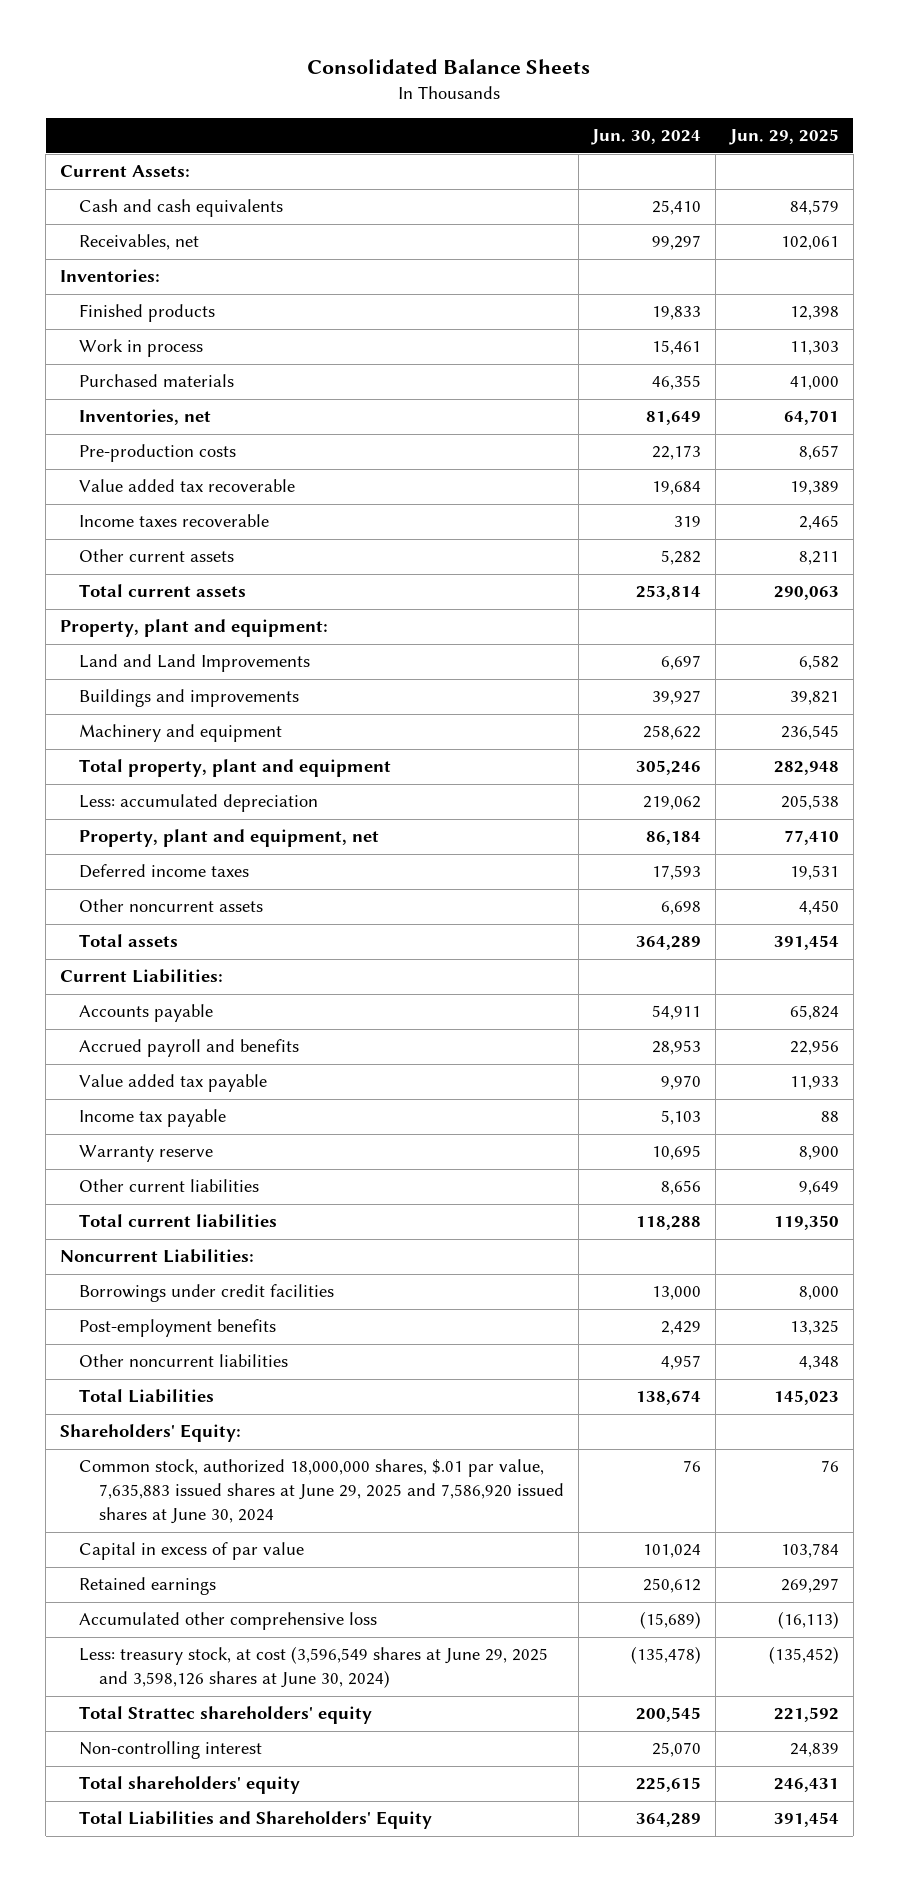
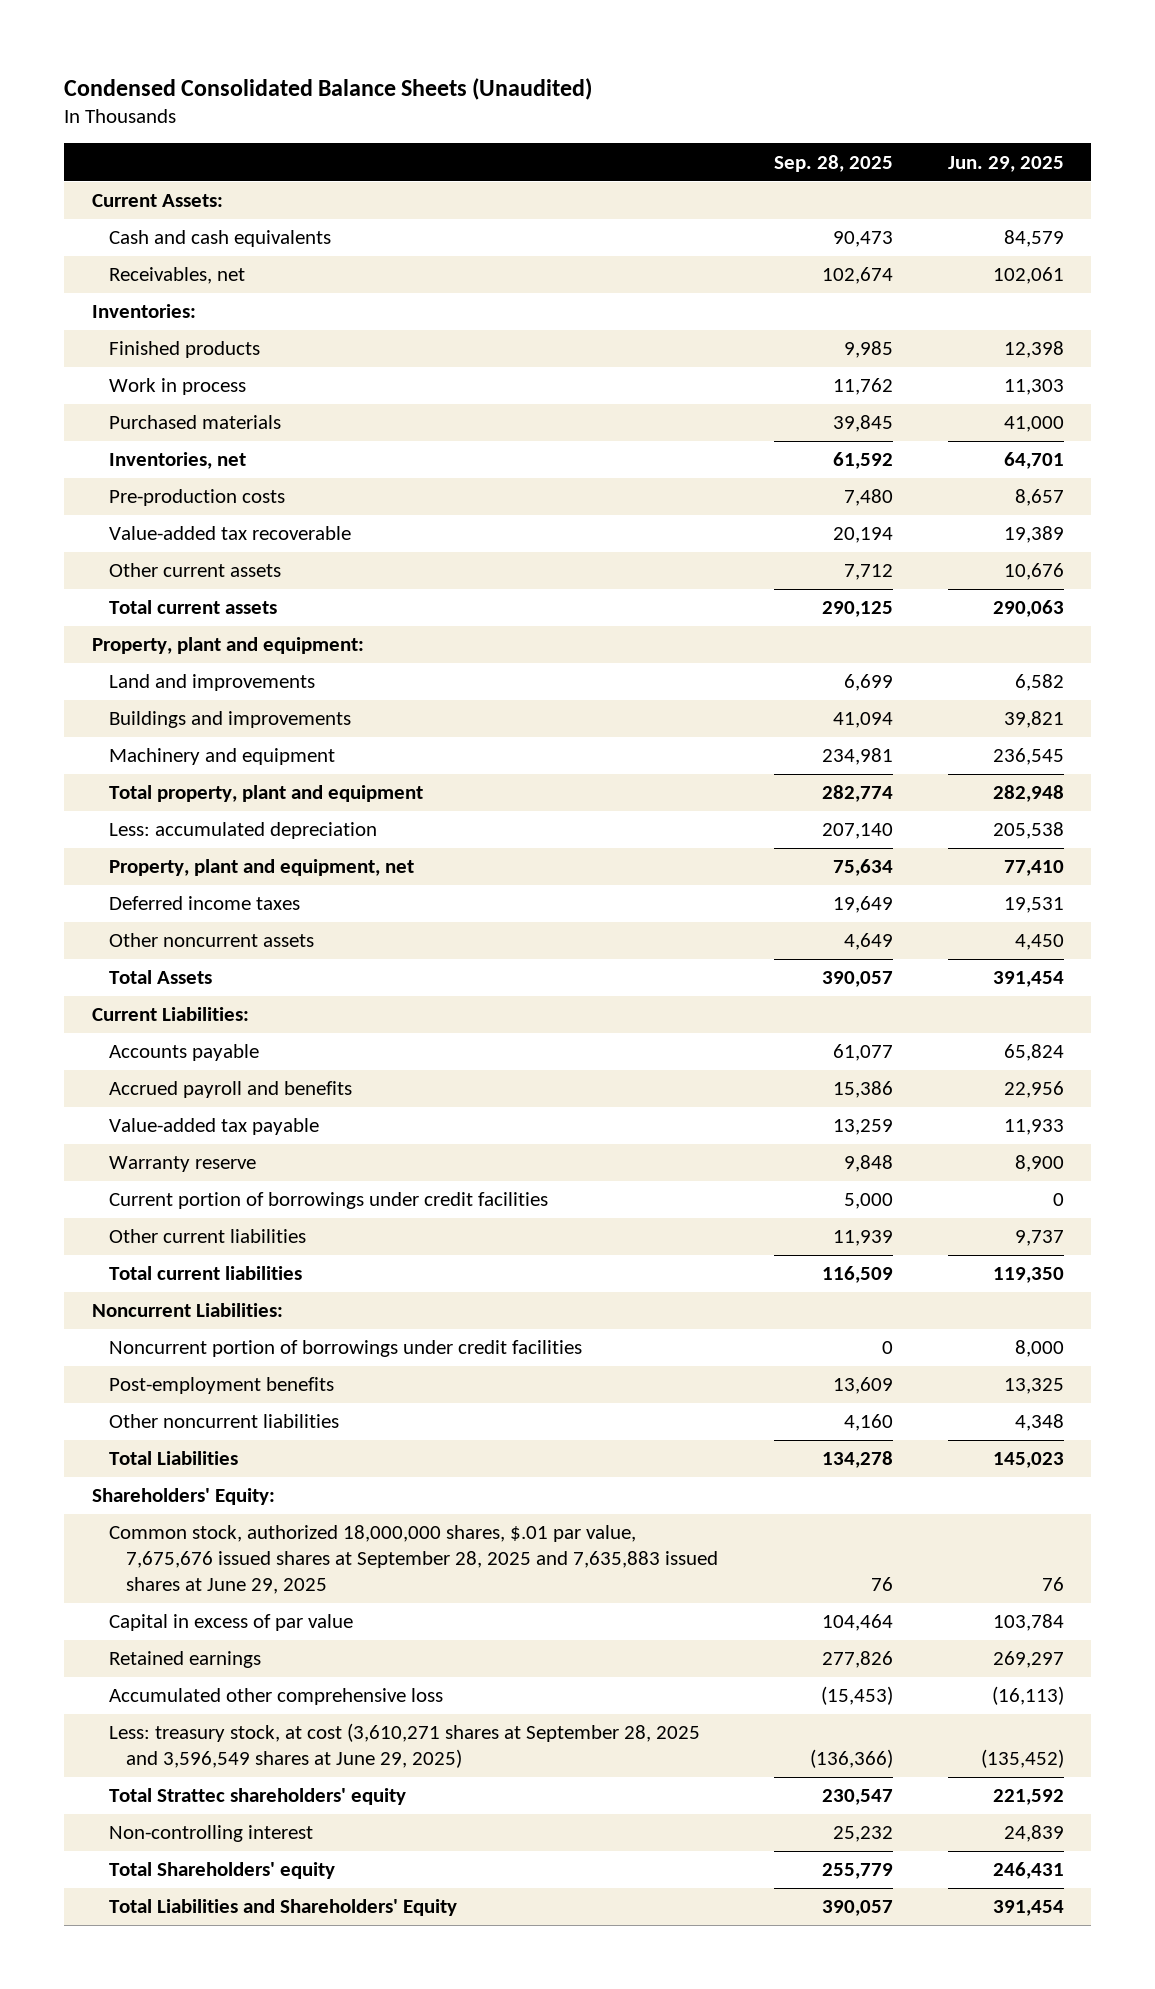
[307,59,591,75] Consolidated Balance Sheets -> [64,77,593,100] Condensed Consolidated Balance Sheets (Unaudited)
[591,129,702,146] Jun. 30, 2024 -> none
none -> [773,154,893,172] Sep. 28, 2025
[79,514,270,528] Income taxes recoverable -> none
[79,479,296,493] Value added tax recoverable -> [108,526,351,541] Value-added tax recoverable
[799,551,840,566] 8,211 -> [1003,563,1064,581] 10,676
[79,654,311,673] Land and Land Improvements -> [108,674,315,692] Land and improvements
[79,934,179,948] Total assets -> [108,970,212,985] Total Assets
[79,1109,227,1128] Income tax payable -> none
[79,1074,268,1093] Value added tax payable -> [108,1118,319,1136] Value-added tax payable
none -> [108,1192,548,1210] Current portion of borrowings under credit facilities
[799,1181,840,1196] 9,649 -> [1014,1230,1064,1247] 9,737
[79,1284,335,1303] Borrowings under credit facilities -> [108,1340,582,1358] Noncurrent portion of borrowings under credit facilities
[79,1459,564,1525] Common stock, authorized 18,000,000 shares, $.01 par value, 7,635,883 issued shares at June 29, 2025 and 7,586,920 issued shares at June 30, 2024 -> [108,1525,719,1594] Common stock, authorized 18,000,000 shares, $.01 par value, 7,675,676 issued shares at September 28, 2025 and 7,635,883 issued shares at June 29, 2025
[79,1646,549,1689] Less: treasury stock, at cost (3,596,549 shares at June 29, 2025 and 3,598,126 shares at June 30, 2024) -> [108,1723,700,1768] Less: treasury stock, at cost (3,610,271 shares at September 28, 2025 and 3,596,549 shares at June 29, 2025)
[79,1776,301,1795] Total shareholders' equity -> [108,1862,335,1880] Total Shareholders' equity

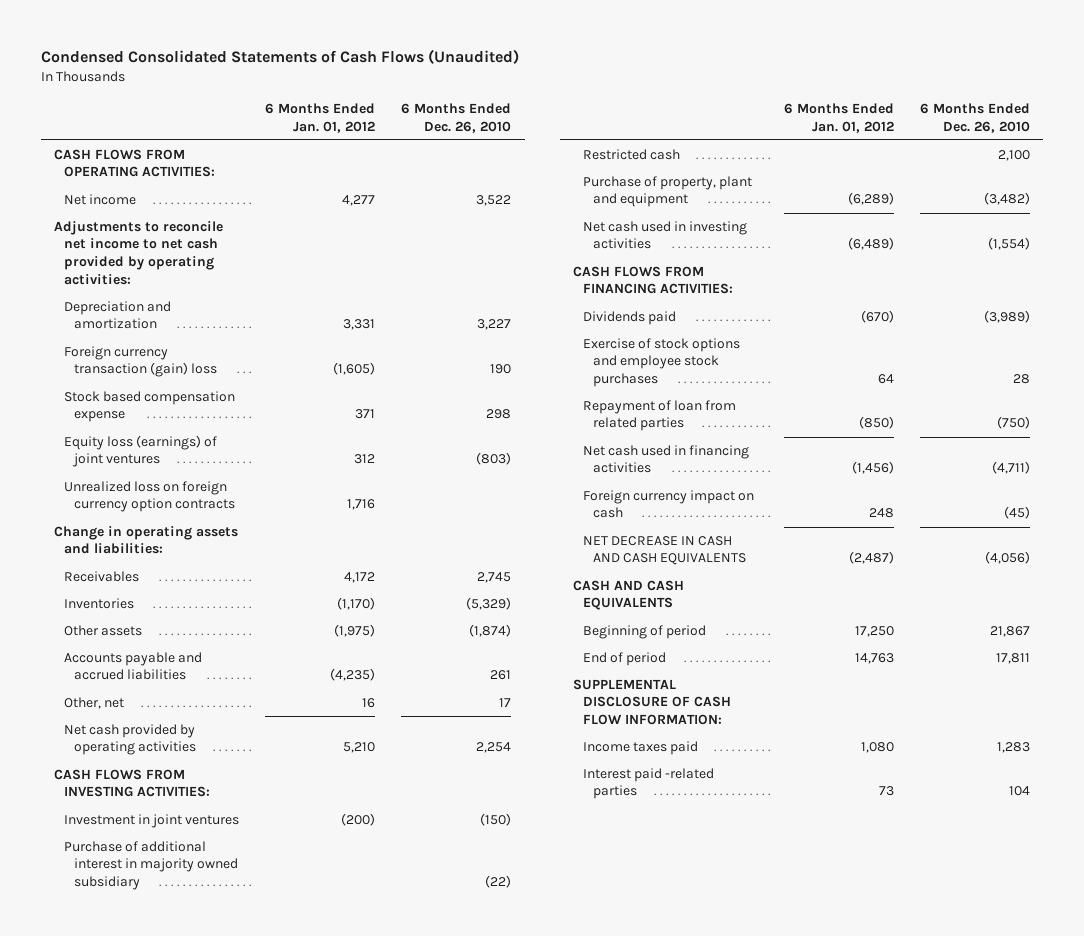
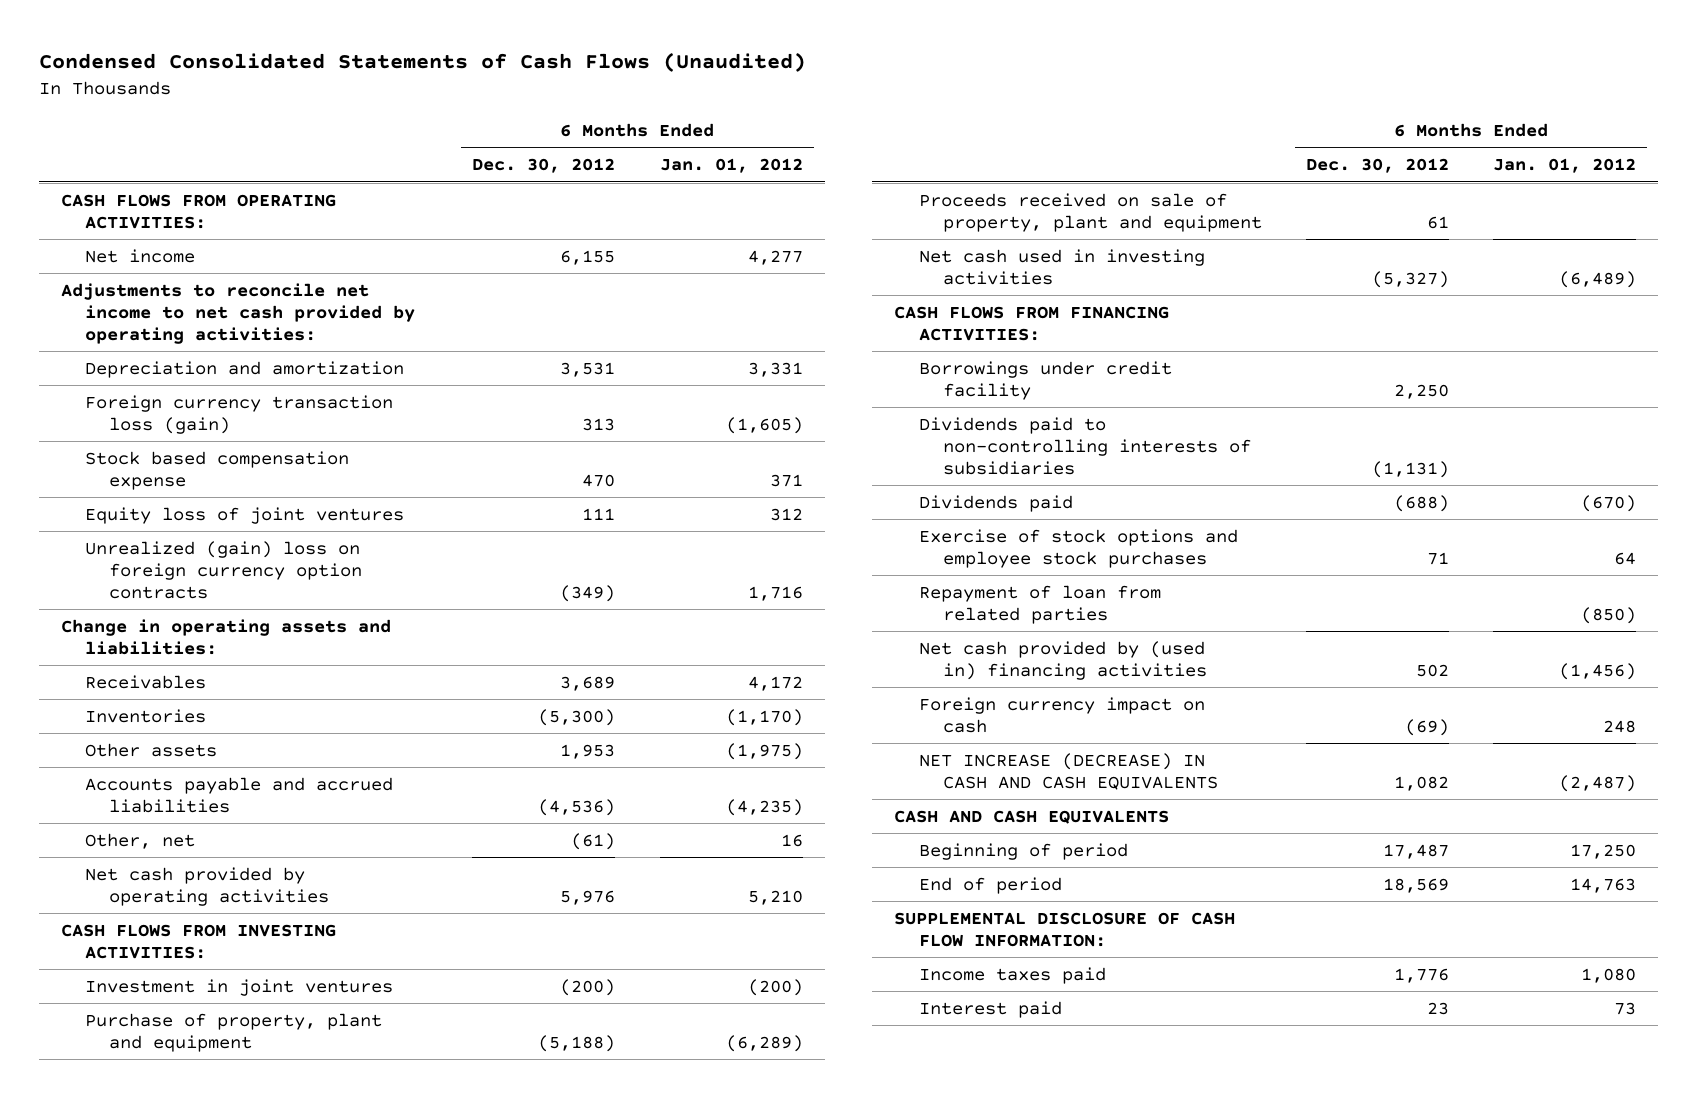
[401,103,512,133] 6 Months Ended Dec. 26, 2010 -> none
none -> [472,158,616,174] Dec. 30, 2012
[63,345,217,378] Foreign currency transaction (gain) loss -> [85,394,394,434] Foreign currency transaction loss (gain)
[63,434,217,468] Equity loss (earnings) of joint ventures -> [85,506,405,524] Equity loss of joint ventures
[63,480,235,513] Unrealized loss on foreign currency option contracts -> [85,540,363,599] Unrealized (gain) loss on foreign currency option contracts
[63,840,238,891] Purchase of additional interest in majority owned subsidiary -> none
[582,148,680,160] Restricted cash -> none
none -> [918,192,1262,232] Proceeds received on sale of property, plant and equipment
none -> [918,360,1172,400] Borrowings under credit facility
none -> [918,416,1251,475] Dividends paid to non-controlling interests of subsidiaries
[582,444,749,474] Net cash used in financing activities -> [918,640,1207,680] Net cash provided by (used in) financing activities
[582,535,746,566] NET DECREASE IN CASH AND CASH EQUIVALENTS -> [918,752,1218,790] NET INCREASE (DECREASE) IN CASH AND CASH EQUIVALENTS
[582,767,714,800] Interest paid -related parties -> [918,1000,1062,1018] Interest paid

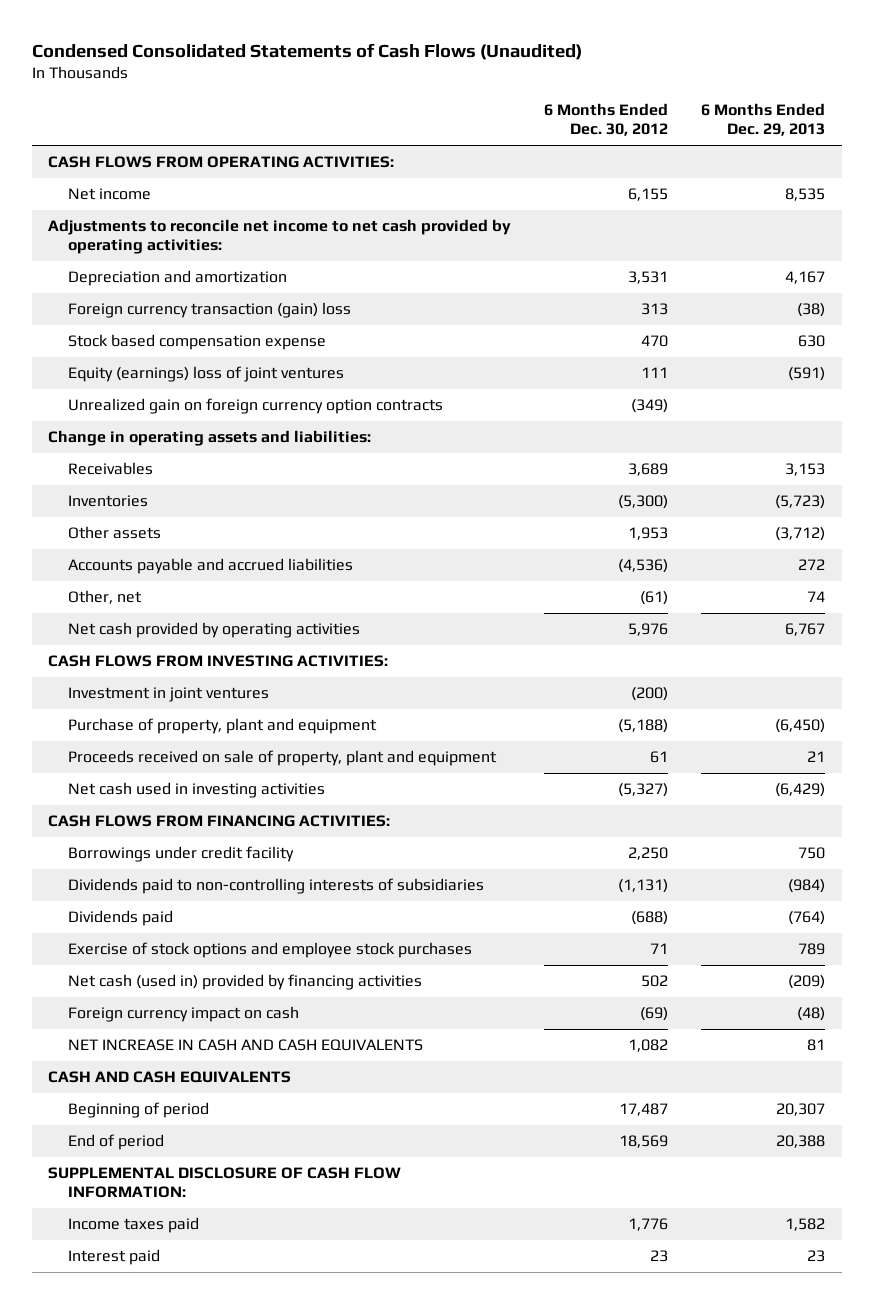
[659,158,803,174] Jan. 01, 2012 -> none
none -> [701,103,826,137] 6 Months Ended Dec. 29, 2013
[85,394,394,434] Foreign currency transaction loss (gain) -> [67,302,351,319] Foreign currency transaction (gain) loss
[85,506,405,524] Equity loss of joint ventures -> [67,366,344,383] Equity (earnings) loss of joint ventures
[85,540,363,599] Unrealized (gain) loss on foreign currency option contracts -> [67,398,443,415] Unrealized gain on foreign currency option contracts
[918,584,1161,624] Repayment of loan from related parties -> none
[918,640,1207,680] Net cash provided by (used in) financing activities -> [67,974,422,991] Net cash (used in) provided by financing activities
[918,752,1218,790] NET INCREASE (DECREASE) IN CASH AND CASH EQUIVALENTS -> [67,1039,423,1052] NET INCREASE IN CASH AND CASH EQUIVALENTS

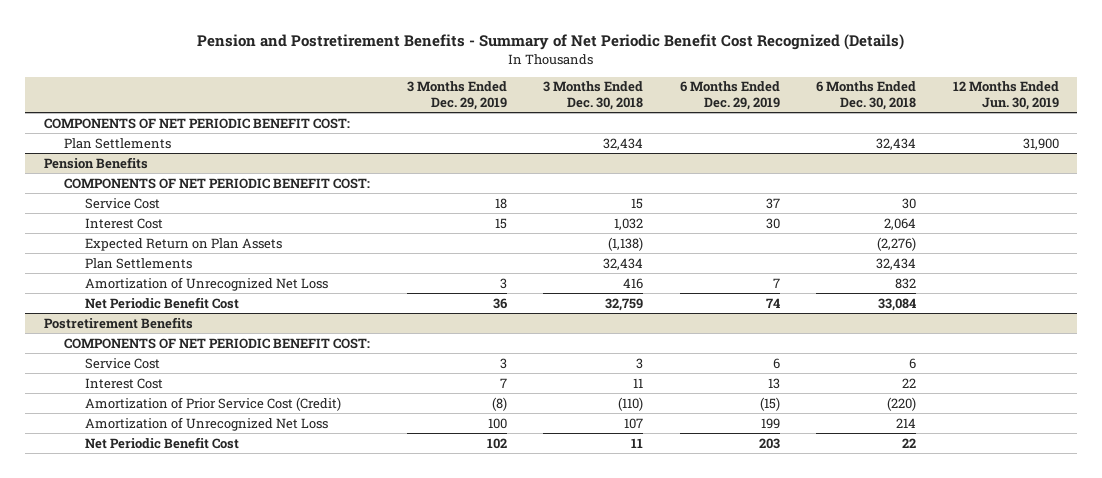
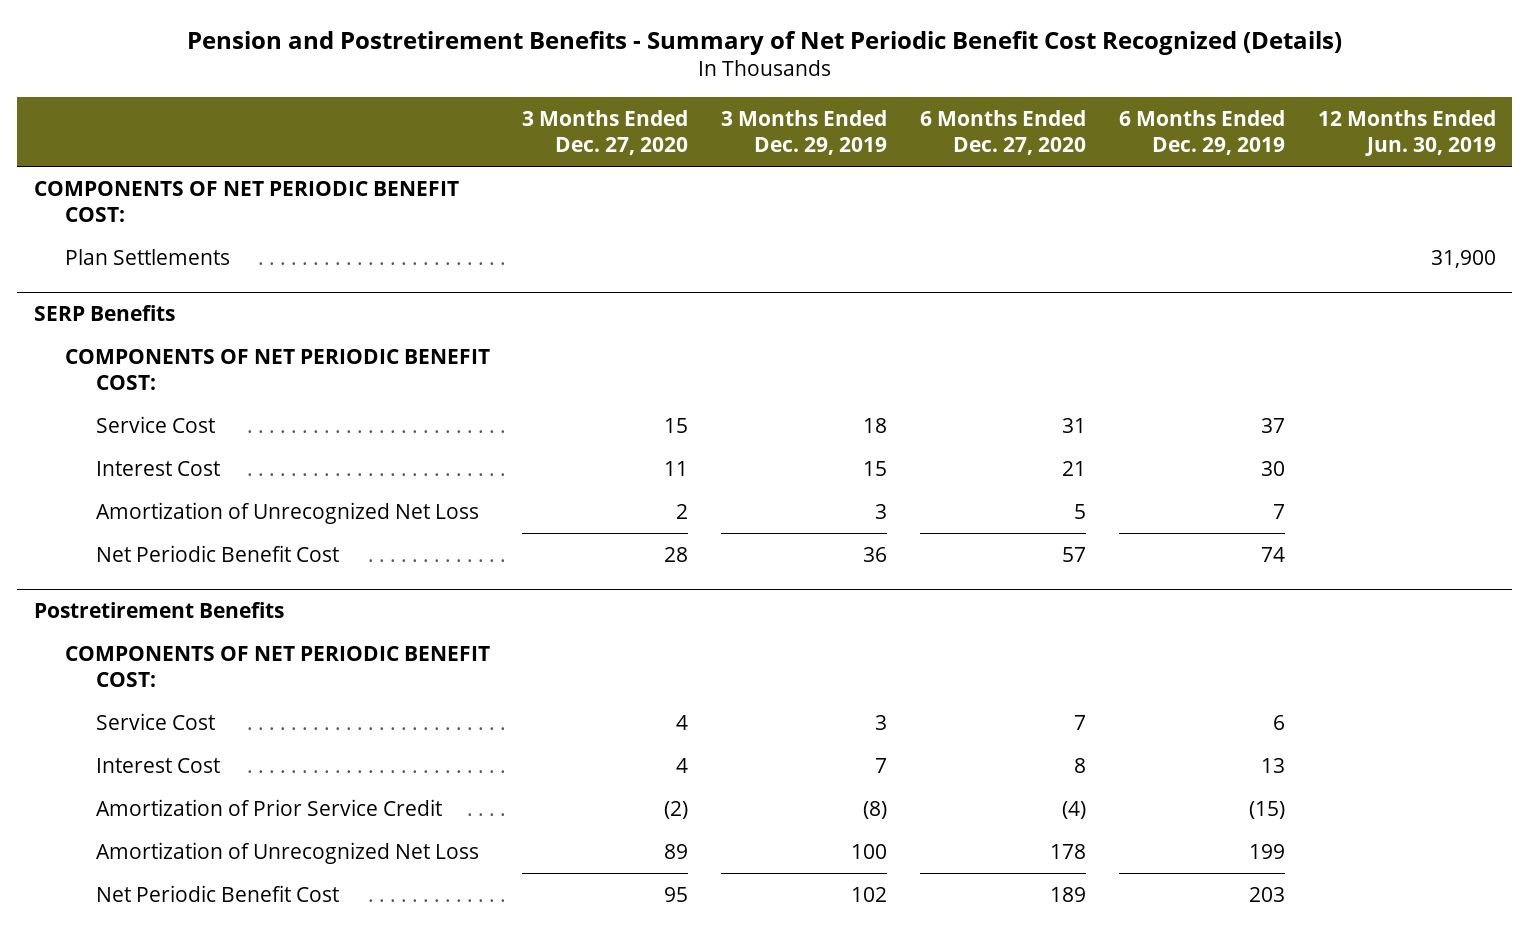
[543,81,644,111] 3 Months Ended Dec. 30, 2018 -> none
[816,81,917,111] 6 Months Ended Dec. 30, 2018 -> none
none -> [522,109,689,156] 3 Months Ended Dec. 27, 2020
none -> [920,109,1087,156] 6 Months Ended Dec. 27, 2020
[43,156,148,169] Pension Benefits -> none
none -> [33,304,175,321] SERP Benefits
[85,237,283,251] Expected Return on Plan Assets -> none
[85,257,193,269] Plan Settlements -> none
[85,396,342,411] Amortization of Prior Service Cost (Credit) -> [95,798,442,816] Amortization of Prior Service Credit

